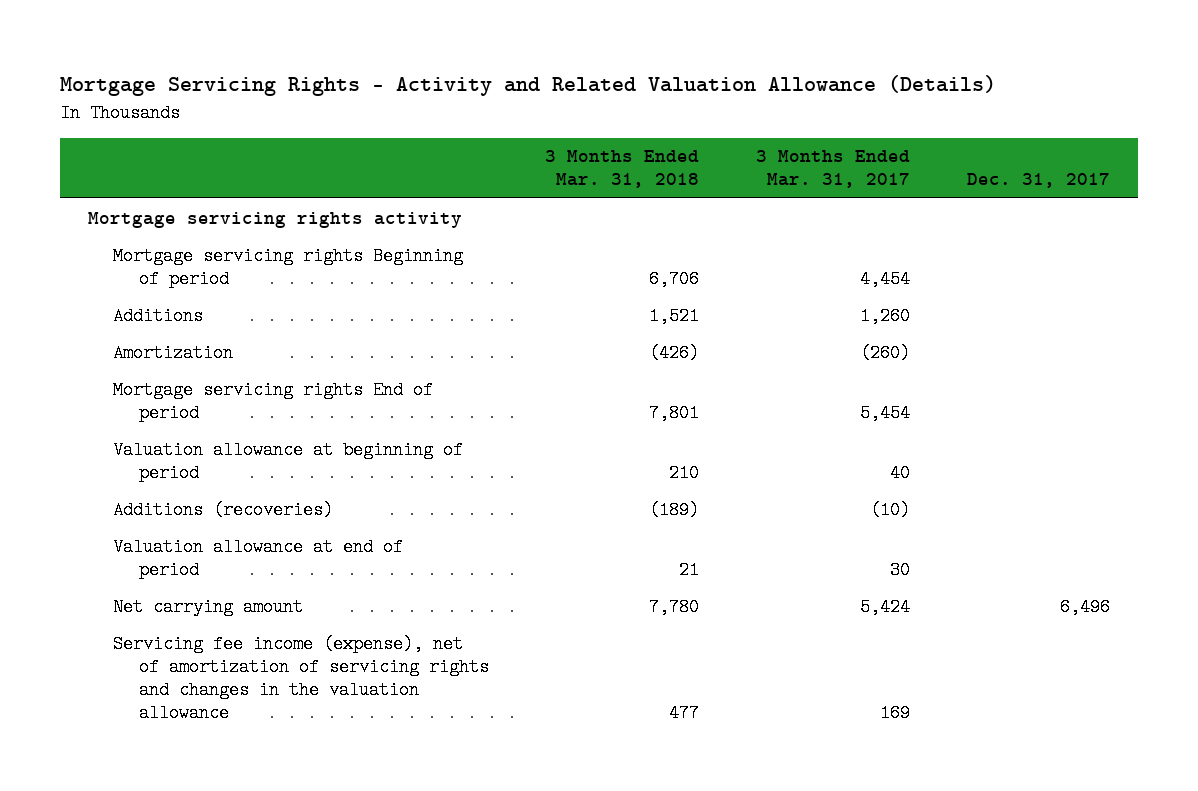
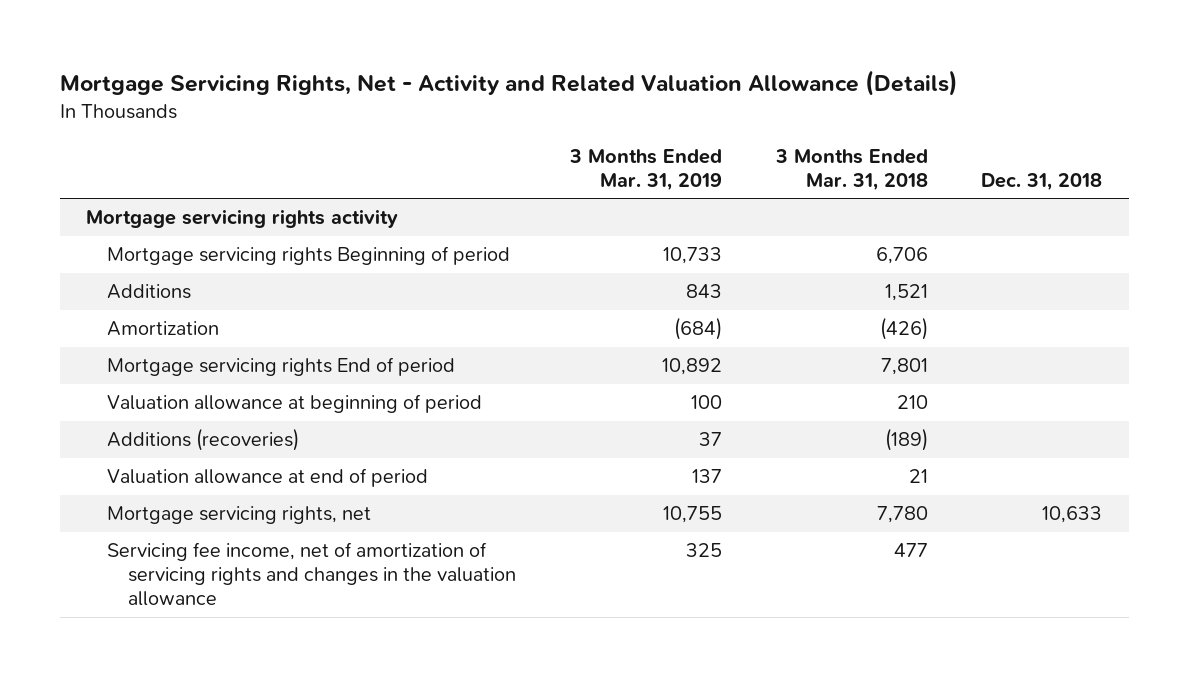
[59,74,996,96] Mortgage Servicing Rights - Activity and Related Valuation Allowance (Details) -> [59,69,958,96] Mortgage Servicing Rights, Net - Activity and Related Valuation Allowance (Details)
[755,150,910,189] 3 Months Ended Mar. 31, 2017 -> none
[966,173,1110,189] Dec. 31, 2017 -> none
none -> [568,148,722,191] 3 Months Ended Mar. 31, 2019
none -> [981,172,1103,191] Dec. 31, 2018
[113,597,304,616] Net carrying amount -> [107,506,372,525] Mortgage servicing rights, net
[113,634,489,723] Servicing fee income (expense), net of amortization of servicing rights and changes in the valuation allowance -> [107,542,517,607] Servicing fee income, net of amortization of servicing rights and changes in the valuation allowance

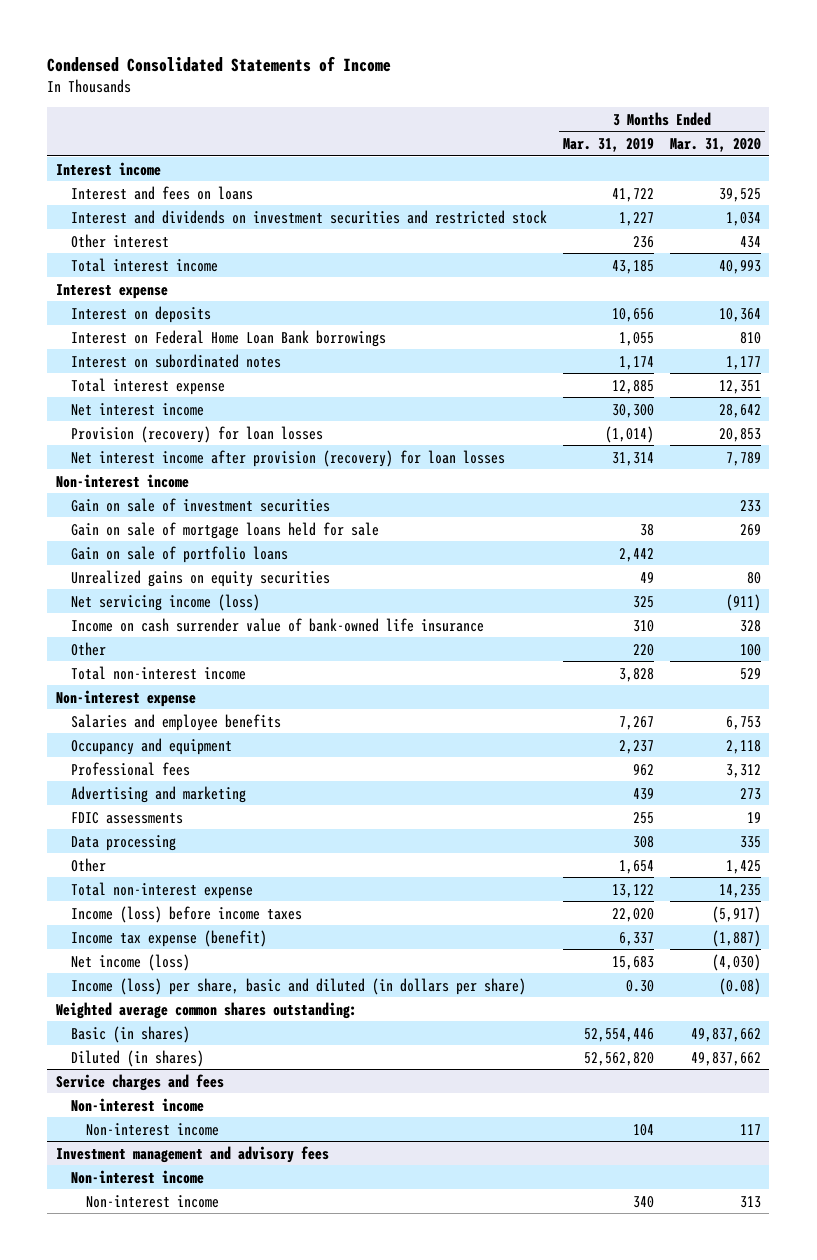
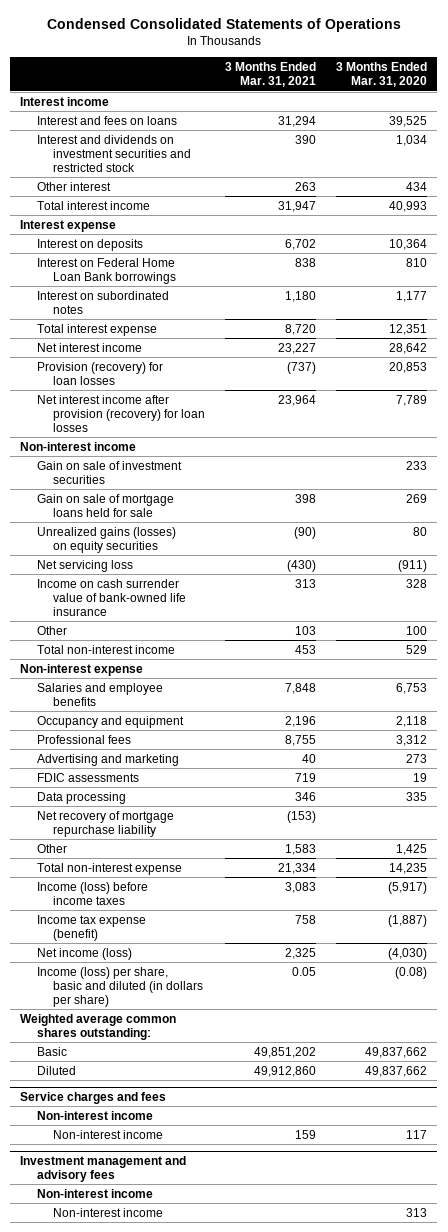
[47,56,392,73] Condensed Consolidated Statements of Income -> [46,18,401,33] Condensed Consolidated Statements of Operations
[563,138,655,153] Mar. 31, 2019 -> none
none -> [225,62,317,88] 3 Months Ended Mar. 31, 2021
[71,545,289,563] Gain on sale of portfolio loans -> none
[71,569,331,587] Unrealized gains on equity securities -> [36,526,176,553] Unrealized gains (losses) on equity securities
[71,593,261,611] Net servicing income (loss) -> [36,559,133,572] Net servicing loss
none -> [36,810,174,837] Net recovery of mortgage repurchase liability
[71,1025,191,1043] Basic (in shares) -> [36,1046,67,1056] Basic
[71,1049,205,1067] Diluted (in shares) -> [36,1065,76,1075] Diluted

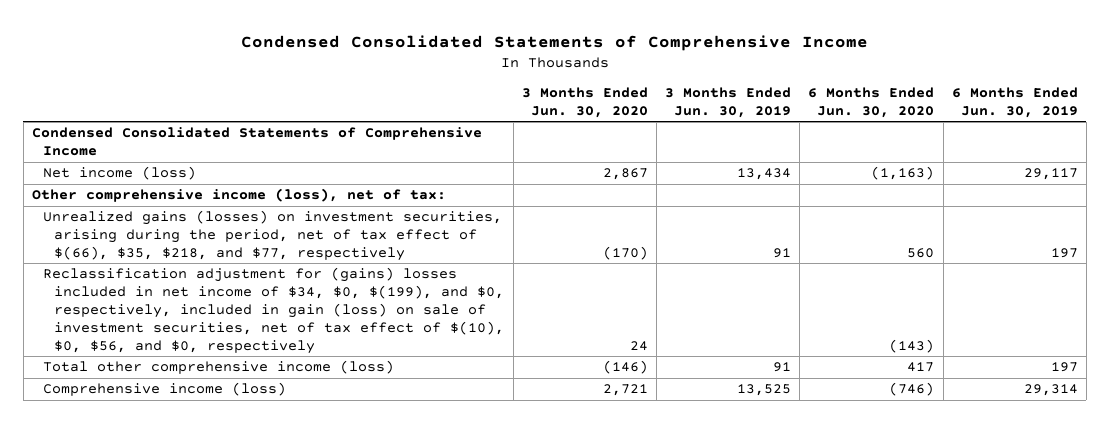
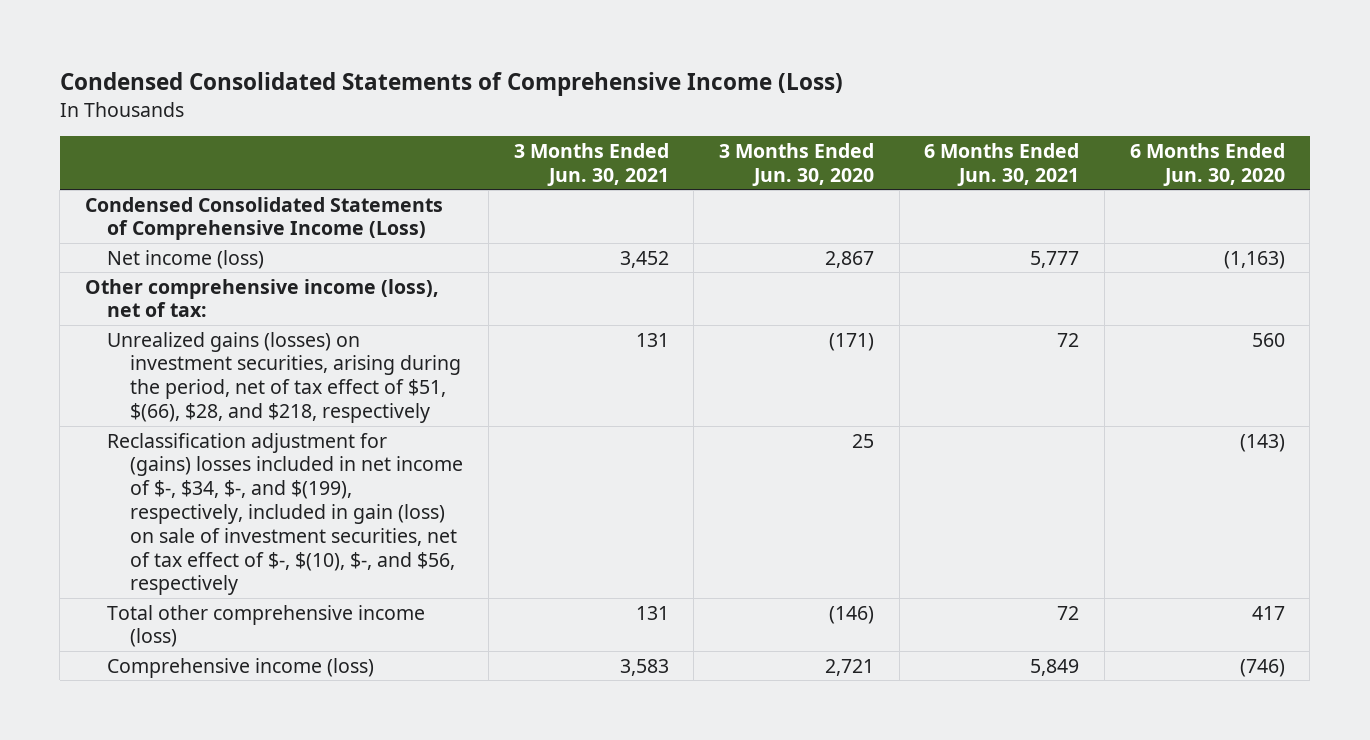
[240,34,868,51] Condensed Consolidated Statements of Comprehensive Income -> [59,72,843,97] Condensed Consolidated Statements of Comprehensive Income (Loss)
[665,87,792,119] 3 Months Ended Jun. 30, 2019 -> none
[951,87,1078,119] 6 Months Ended Jun. 30, 2019 -> none
none -> [513,143,669,186] 3 Months Ended Jun. 30, 2021
none -> [924,143,1080,186] 6 Months Ended Jun. 30, 2021
[31,127,482,157] Condensed Consolidated Statements of Comprehensive Income -> [84,196,443,241] Condensed Consolidated Statements of Comprehensive Income (Loss)
[43,210,503,262] Unrealized gains (losses) on investment securities, arising during the period, net of tax effect of $(66), $35, $218, and $77, respectively -> [107,331,462,424] Unrealized gains (losses) on investment securities, arising during the period, net of tax effect of $51, $(66), $28, and $218, respectively
[602,246,648,261] (170) -> [828,332,874,351] (171)
[43,267,505,354] Reclassification adjustment for (gains) losses included in net income of $34, $0, $(199), and $0, respectively, included in gain (loss) on sale of investment securities, net of tax effect of $(10), $0, $56, and $0, respectively -> [107,432,464,596] Reclassification adjustment for (gains) losses included in net income of $-, $34, $-, and $(199), respectively, included in gain (loss) on sale of investment securities, net of tax effect of $-, $(10), $-, and $56, respectively
[629,340,648,351] 24 -> [851,433,874,448] 25

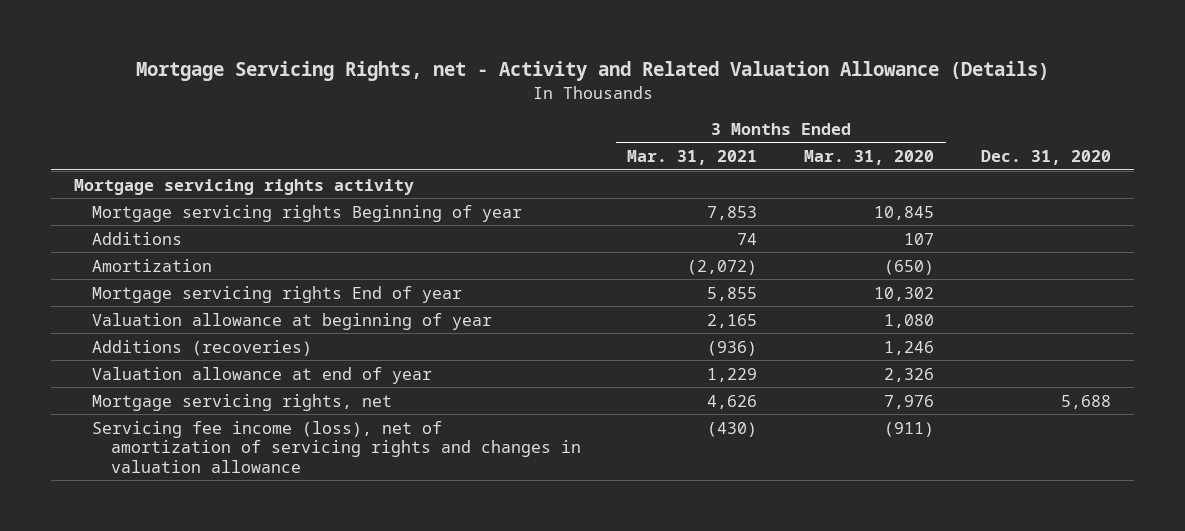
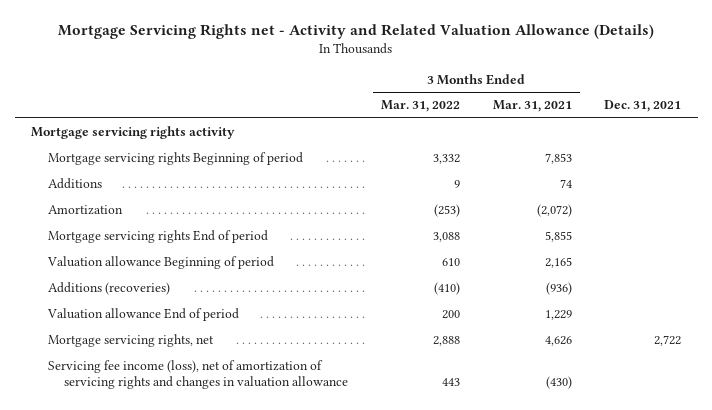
[135,61,1049,82] Mortgage Servicing Rights, net - Activity and Related Valuation Allowance (Details) -> [58,24,655,40] Mortgage Servicing Rights net - Activity and Related Valuation Allowance (Details)
[804,150,935,166] Mar. 31, 2020 -> none
[980,150,1111,166] Dec. 31, 2020 -> none
none -> [381,100,461,113] Mar. 31, 2022
none -> [604,100,682,113] Dec. 31, 2021
[92,204,523,222] Mortgage servicing rights Beginning of year -> [47,152,303,166] Mortgage servicing rights Beginning of period
[92,285,463,303] Mortgage servicing rights End of year -> [47,230,268,244] Mortgage servicing rights End of period
[92,312,493,330] Valuation allowance at beginning of year -> [46,256,274,270] Valuation allowance Beginning of period
[92,366,433,384] Valuation allowance at end of year -> [46,308,239,322] Valuation allowance End of period

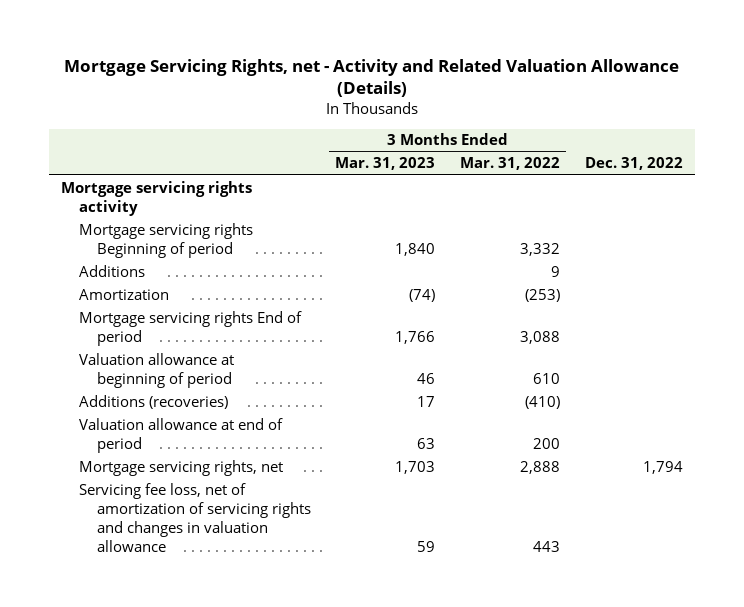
[58,24,655,40] Mortgage Servicing Rights net - Activity and Related Valuation Allowance (Details) -> [63,58,679,98] Mortgage Servicing Rights, net - Activity and Related Valuation Allowance (Details)
[492,100,572,113] Mar. 31, 2021 -> none
[604,100,682,113] Dec. 31, 2021 -> none
none -> [335,157,436,171] Mar. 31, 2023
none -> [584,157,683,171] Dec. 31, 2022
[46,256,274,270] Valuation allowance Beginning of period -> [78,352,234,388] Valuation allowance at beginning of period
[46,308,239,322] Valuation allowance End of period -> [78,417,283,453] Valuation allowance at end of period
[47,360,349,390] Servicing fee income (loss), net of amortization of servicing rights and changes in valuation allowance -> [78,482,311,552] Servicing fee loss, net of amortization of servicing rights and changes in valuation allowance

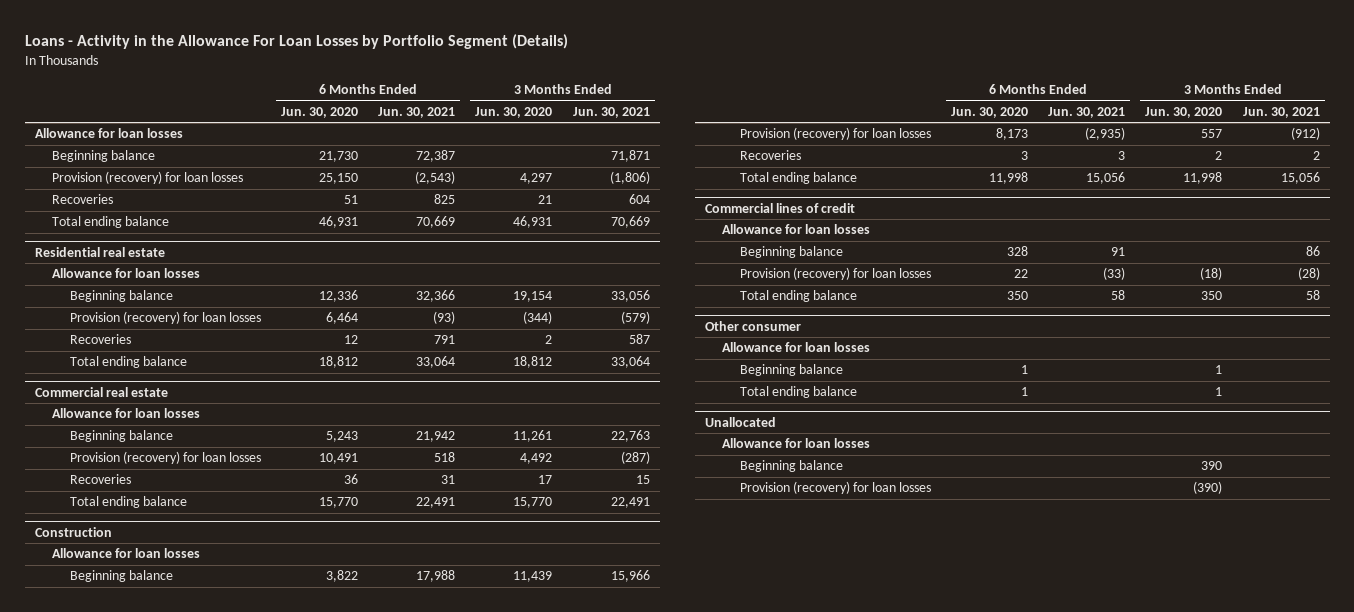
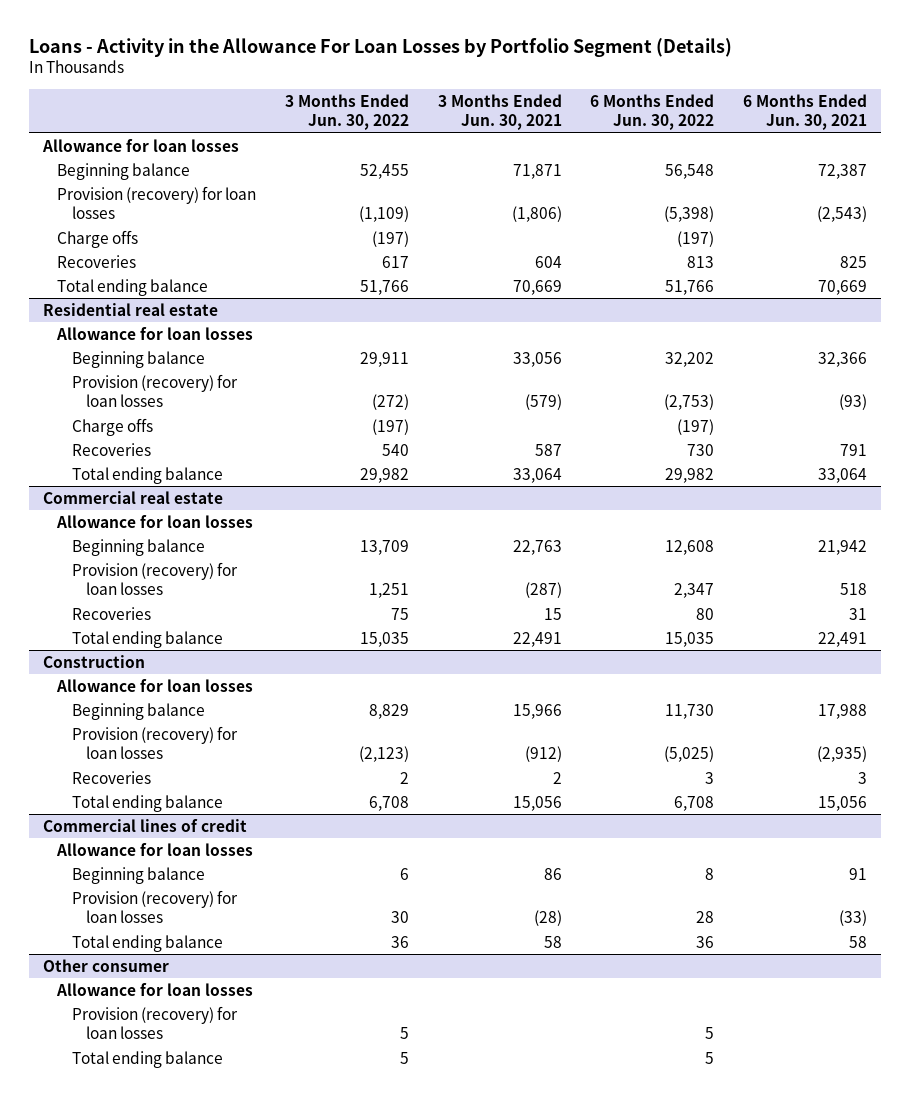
[280,106,358,118] Jun. 30, 2020 -> none
[475,106,553,118] Jun. 30, 2020 -> none
none -> [285,93,410,131] 3 Months Ended Jun. 30, 2022
none -> [590,93,715,131] 6 Months Ended Jun. 30, 2022
none -> [57,229,139,248] Charge offs
none -> [71,417,153,436] Charge offs
[739,364,843,377] Beginning balance -> none
[704,417,776,428] Unallocated -> none
[722,438,871,449] Allowance for loan losses -> none
[739,460,843,473] Beginning balance -> none
[739,386,857,399] Total ending balance -> [71,1050,223,1068] Total ending balance

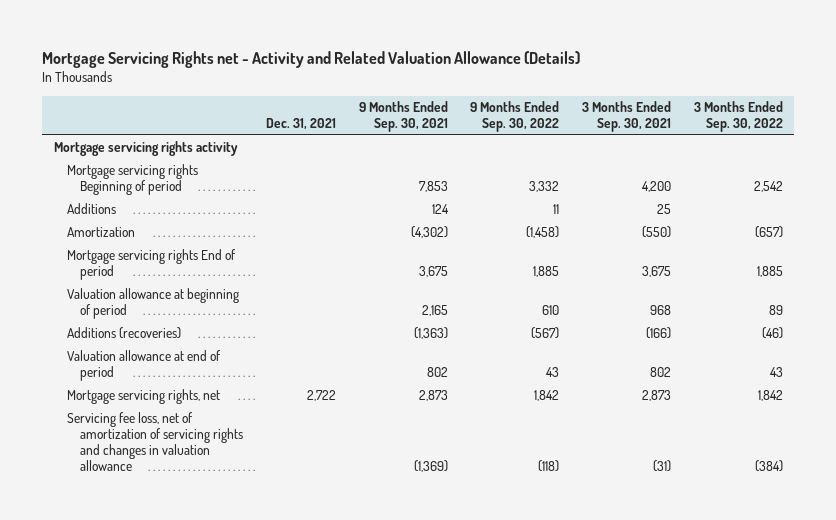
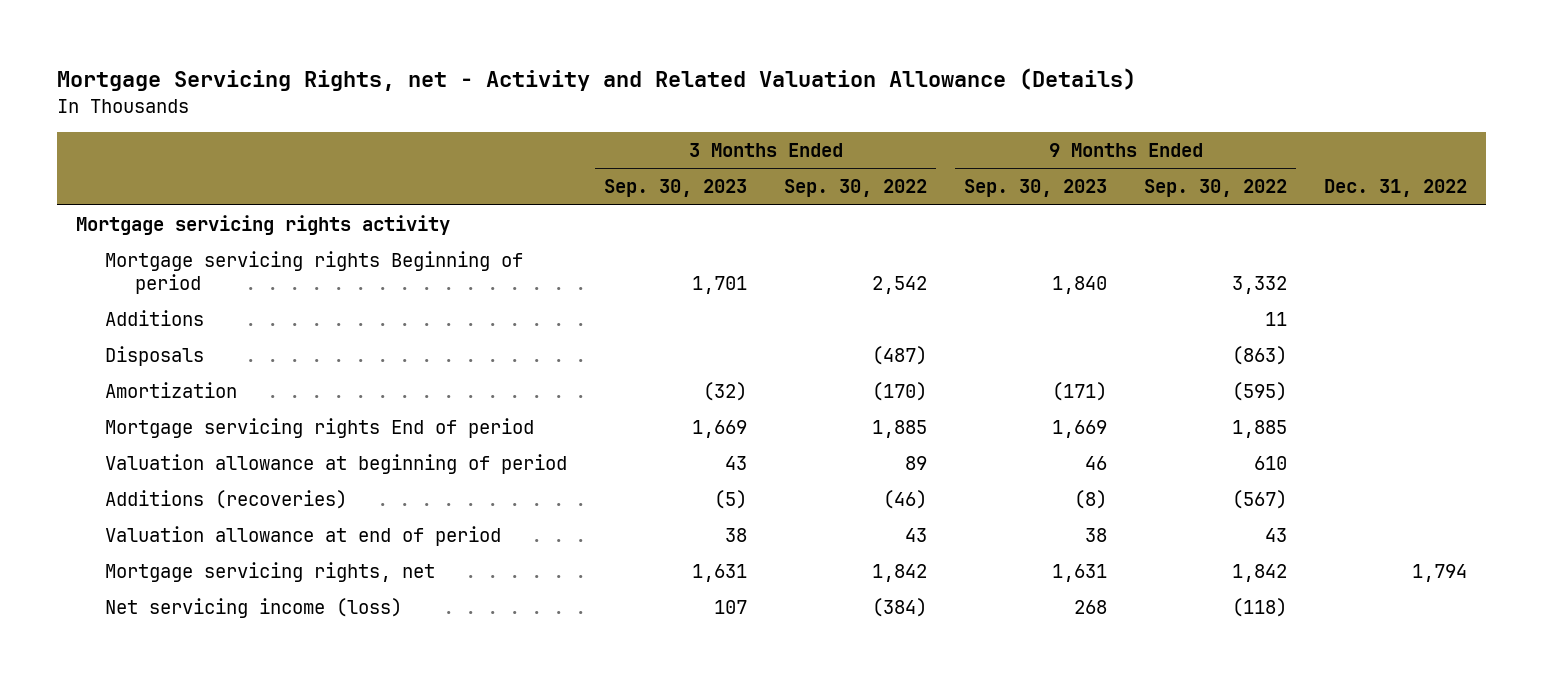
[42,50,581,68] Mortgage Servicing Rights net - Activity and Related Valuation Allowance (Details) -> [57,67,1137,91] Mortgage Servicing Rights, net - Activity and Related Valuation Allowance (Details)
[265,118,336,131] Dec. 31, 2021 -> none
[358,101,448,133] 9 Months Ended Sep. 30, 2021 -> none
[582,101,672,133] 3 Months Ended Sep. 30, 2021 -> none
none -> [604,179,748,198] Sep. 30, 2023
none -> [964,179,1108,198] Sep. 30, 2023
none -> [1324,179,1468,198] Dec. 31, 2022
none -> [105,346,205,367] Disposals
[526,226,560,239] (1,458) -> [1232,382,1288,402] (595)
[754,226,783,239] (657) -> [872,382,928,402] (170)
[66,412,244,472] Servicing fee loss, net of amortization of servicing rights and changes in valuation allowance -> [105,598,403,619] Net servicing income (loss)

